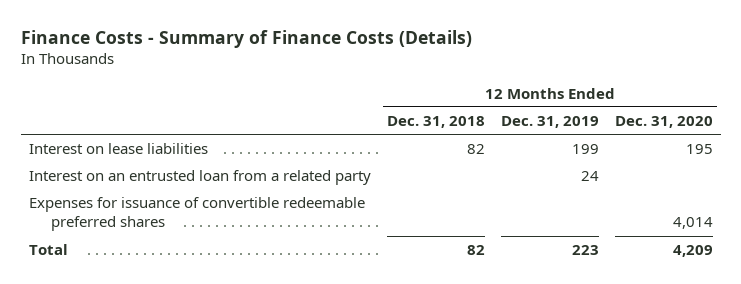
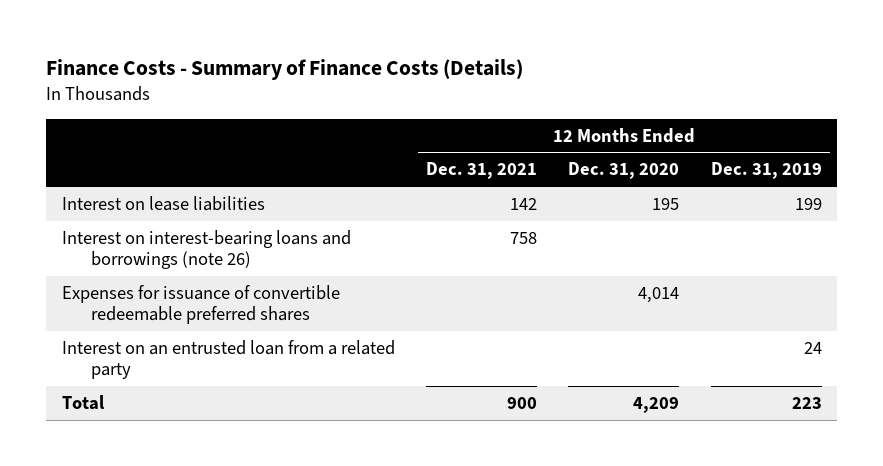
[386,115,485,128] Dec. 31, 2018 -> none
none -> [426,162,538,180] Dec. 31, 2021
none -> [61,230,351,270] Interest on interest-bearing loans and borrowings (note 26)
[28,170,371,186] Interest on an entrusted loan from a related party -> [61,340,395,380] Interest on an entrusted loan from a related party

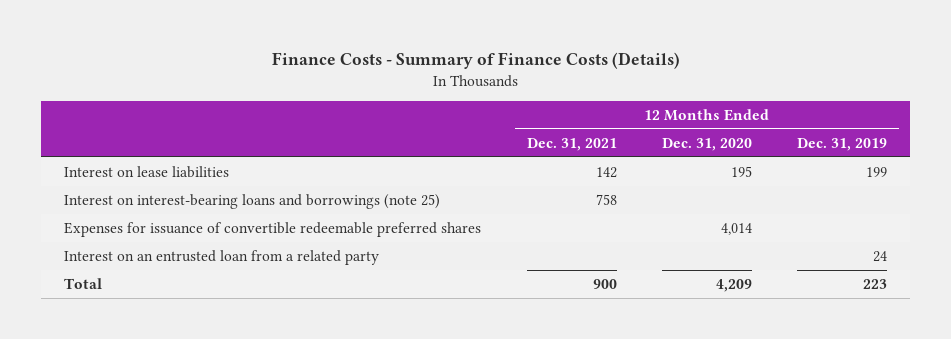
[61,230,351,270] Interest on interest-bearing loans and borrowings (note 26) -> [64,193,441,209] Interest on interest-bearing loans and borrowings (note 25)

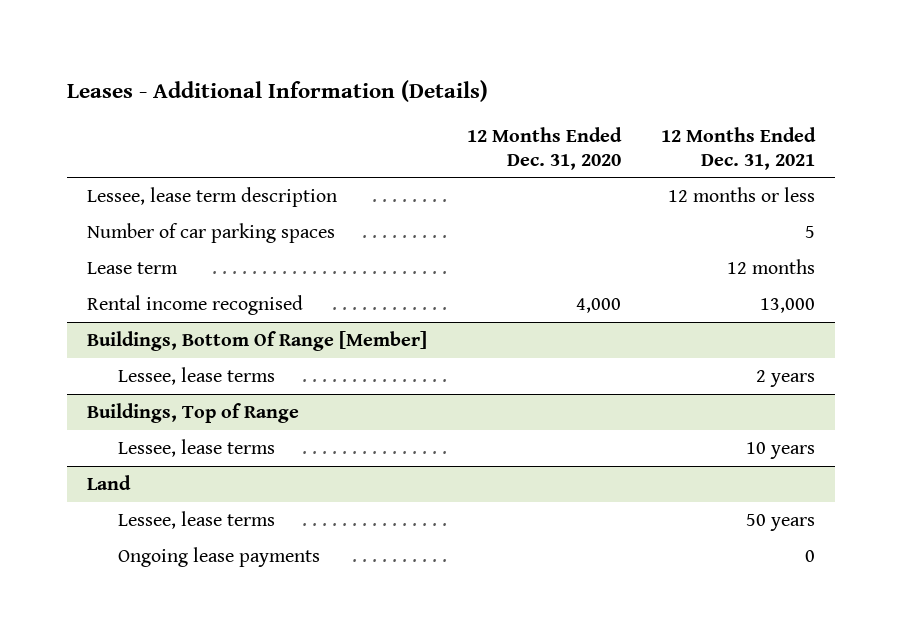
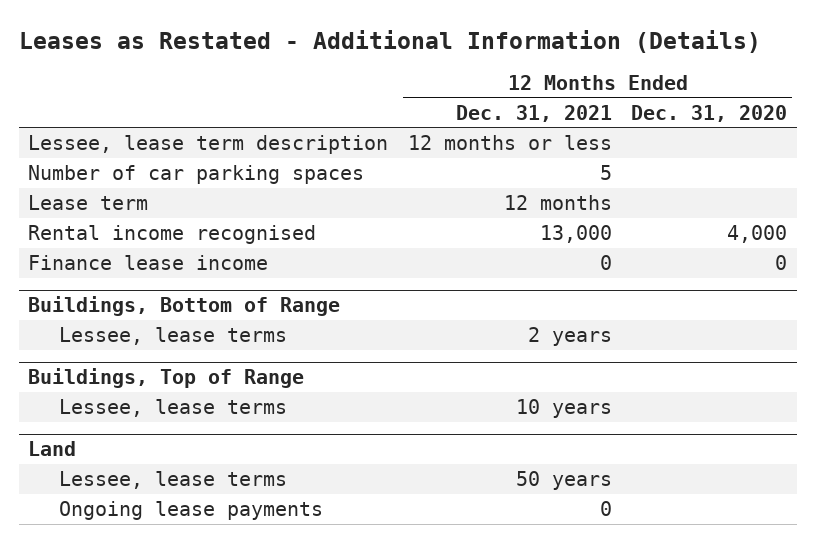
[67,79,489,102] Leases - Additional Information (Details) -> [18,29,761,53] Leases as Restated - Additional Information (Details)
none -> [28,254,269,270] Finance lease income
[87,330,428,351] Buildings, Bottom Of Range [Member] -> [28,296,341,317] Buildings, Bottom of Range

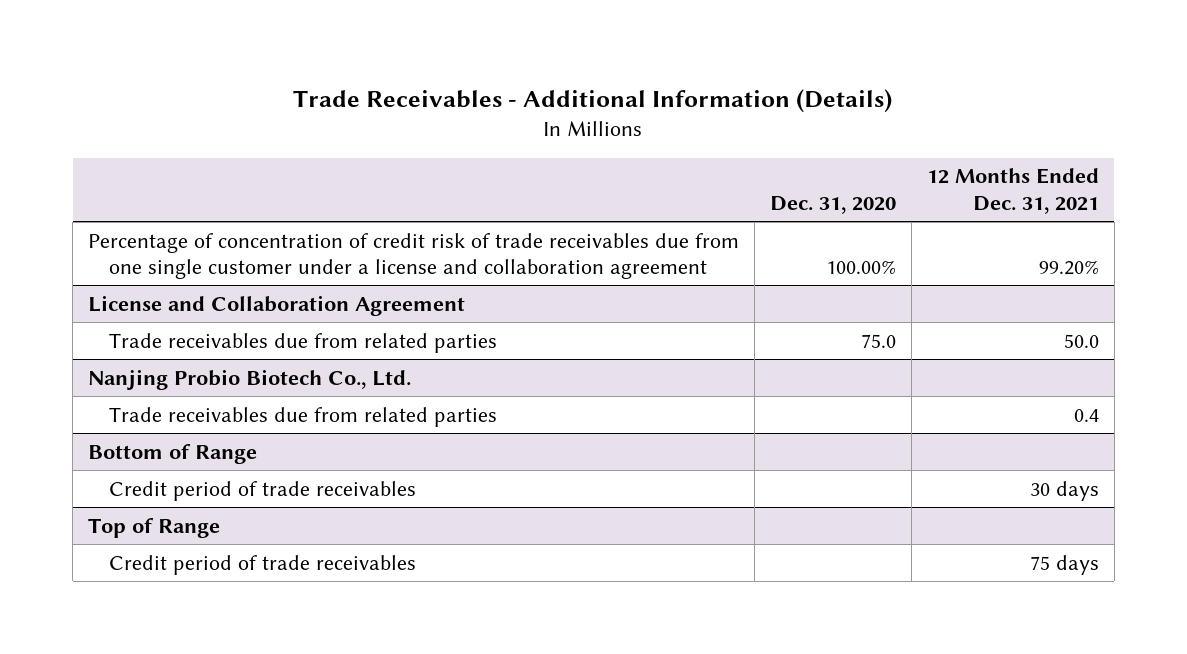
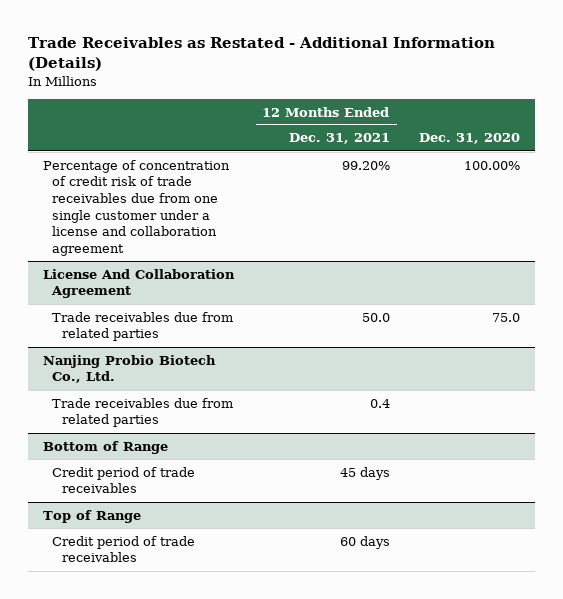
[293,88,893,113] Trade Receivables - Additional Information (Details) -> [27,37,495,72] Trade Receivables as Restated - Additional Information (Details)
[87,294,465,316] License and Collaboration Agreement -> [42,268,235,299] License And Collaboration Agreement
[1029,480,1099,501] 30 days -> [339,466,390,480] 45 days
[1029,554,1099,575] 75 days -> [339,535,390,549] 60 days

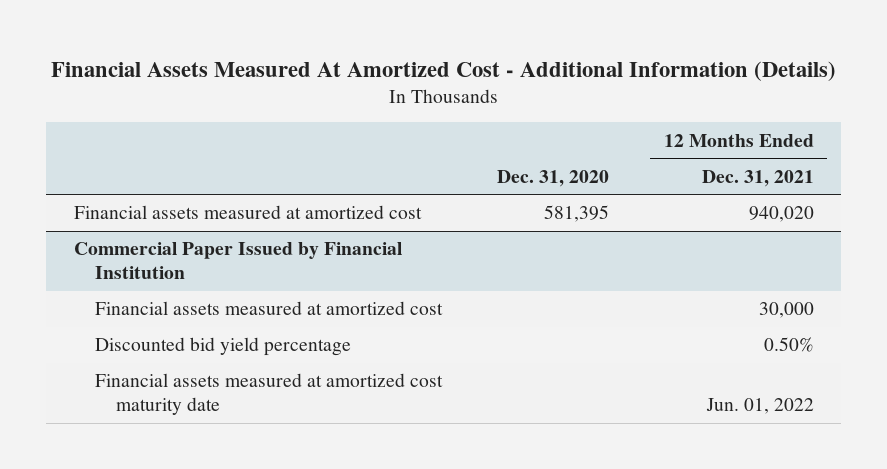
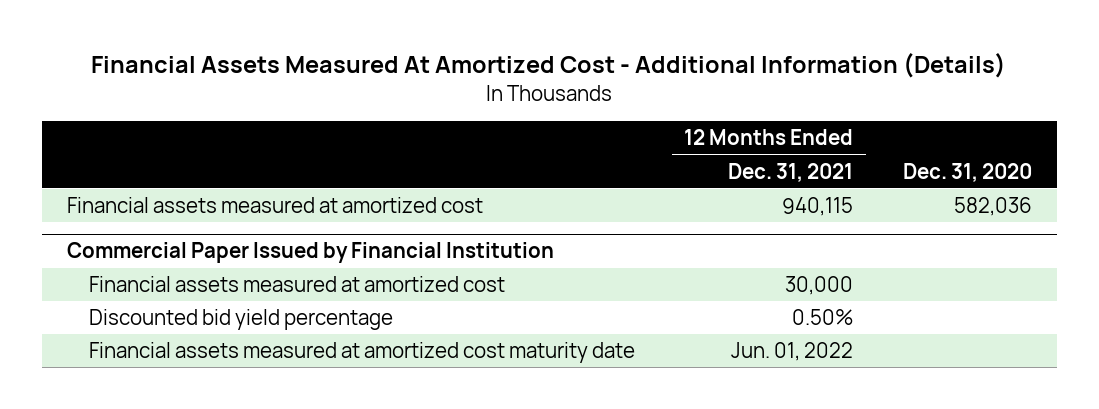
[543,205,609,223] 581,395 -> [954,197,1033,217] 582,036
[748,206,814,223] 940,020 -> [782,197,854,217] 940,115

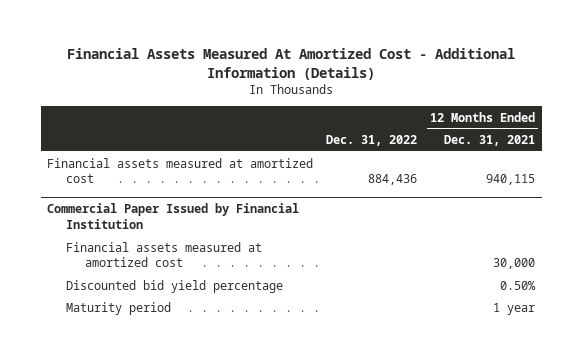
[903,162,1033,182] Dec. 31, 2020 -> none
none -> [326,135,418,147] Dec. 31, 2022
[88,342,635,364] Financial assets measured at amortized cost maturity date -> none
none -> [65,301,171,315] Maturity period

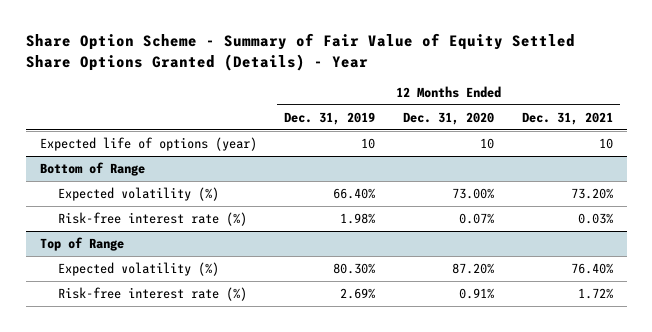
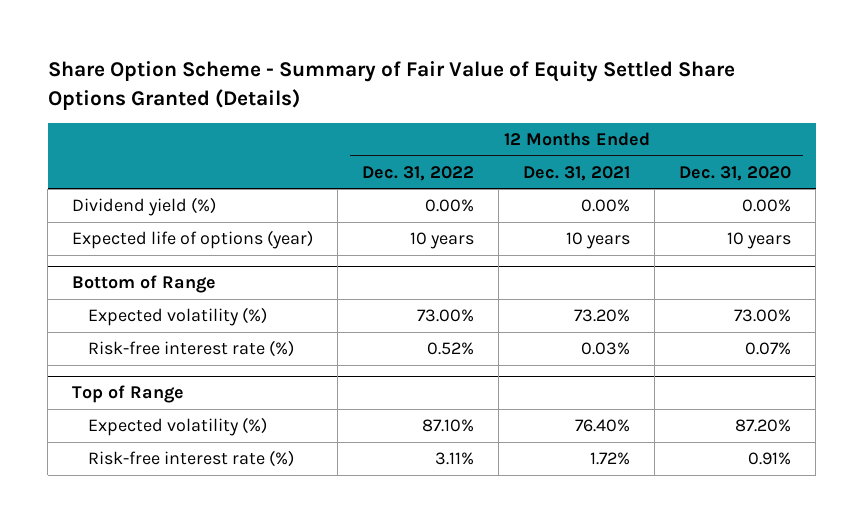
[25,33,575,71] Share Option Scheme - Summary of Fair Value of Equity Settled Share Options Granted (Details) - Year -> [47,61,735,110] Share Option Scheme - Summary of Fair Value of Equity Settled Share Options Granted (Details)
[284,111,376,125] Dec. 31, 2019 -> none
none -> [362,165,475,181] Dec. 31, 2022
none -> [72,197,217,217] Dividend yield (%)
[480,138,495,150] 10 -> [727,232,792,250] 10 years
[598,138,613,150] 10 -> [566,232,631,250] 10 years

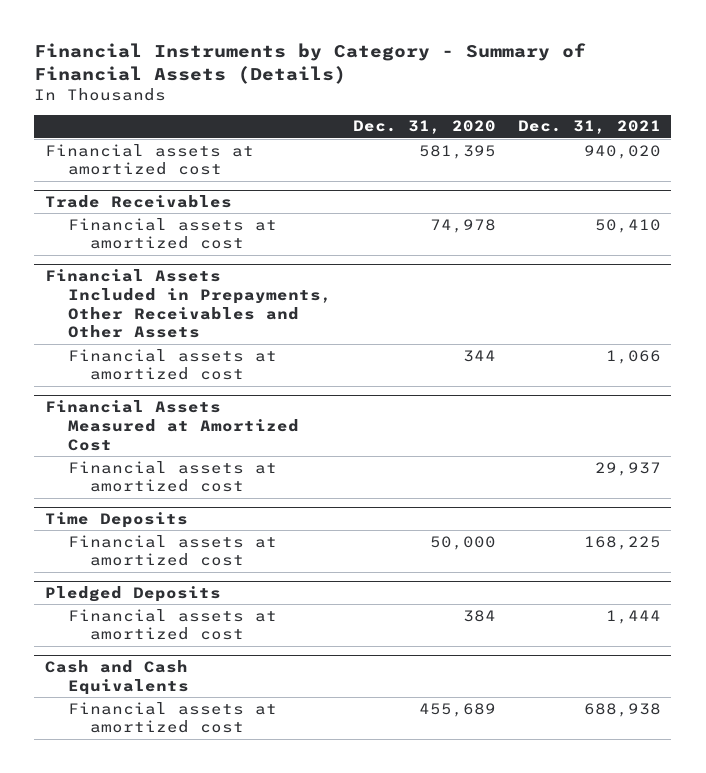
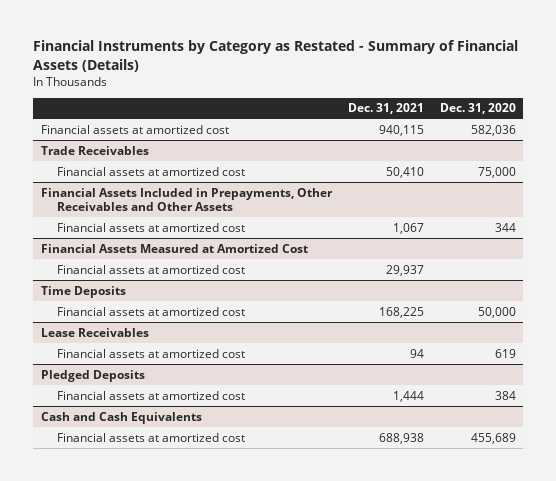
[34,43,587,85] Financial Instruments by Category - Summary of Financial Assets (Details) -> [32,40,518,72] Financial Instruments by Category as Restated - Summary of Financial Assets (Details)
[419,144,497,159] 581,395 -> [470,124,516,136] 582,036
[583,144,661,159] 940,020 -> [378,124,424,136] 940,115
[430,218,497,233] 74,978 -> [477,166,516,178] 75,000
[605,349,661,364] 1,066 -> [392,222,424,234] 1,067
none -> [40,327,149,337] Lease Receivables
none -> [56,348,245,358] Financial assets at amortized cost

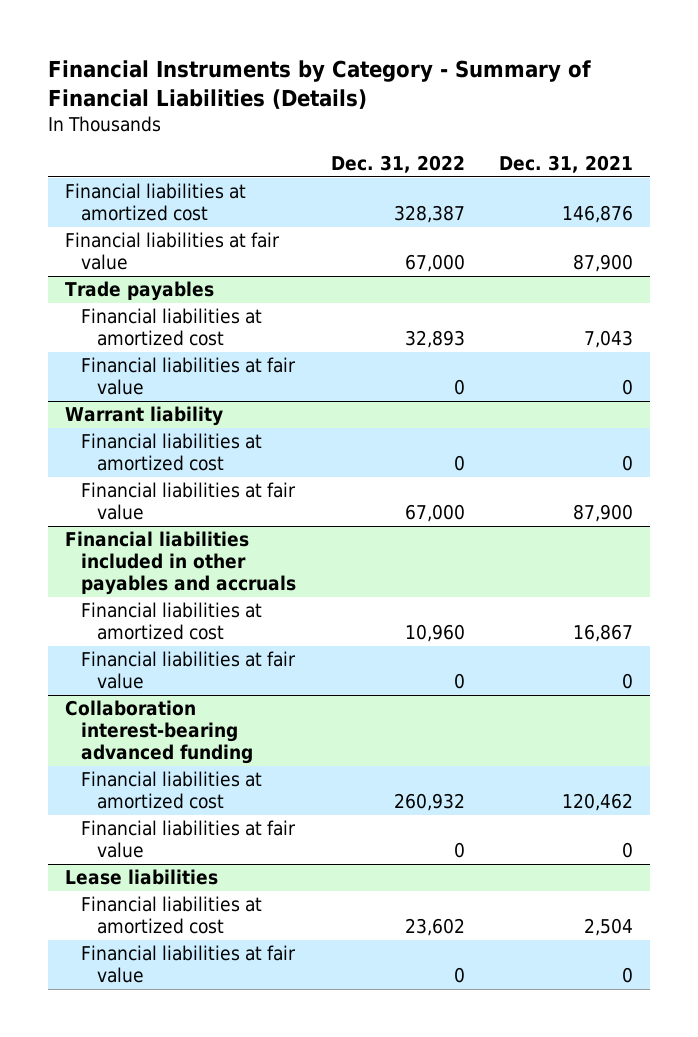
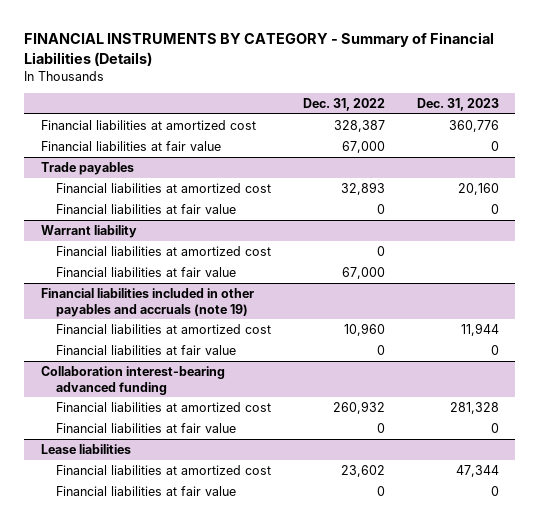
[48,59,592,109] Financial Instruments by Category - Summary of Financial Liabilities (Details) -> [24,32,495,66] FINANCIAL INSTRUMENTS BY CATEGORY - Summary of Financial Liabilities (Details)
[499,154,634,173] Dec. 31, 2021 -> none
none -> [417,98,500,112] Dec. 31, 2023
[65,531,296,596] Financial liabilities included in other payables and accruals -> [40,287,254,317] Financial liabilities included in other payables and accruals (note 19)

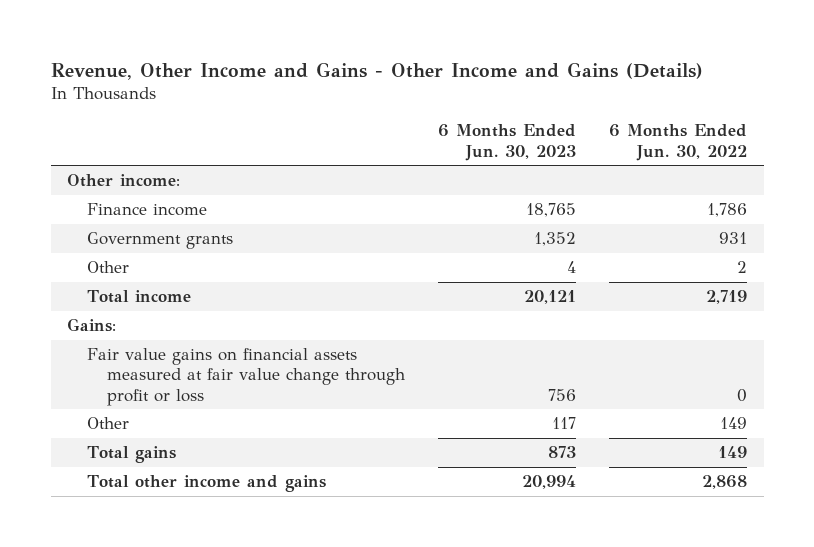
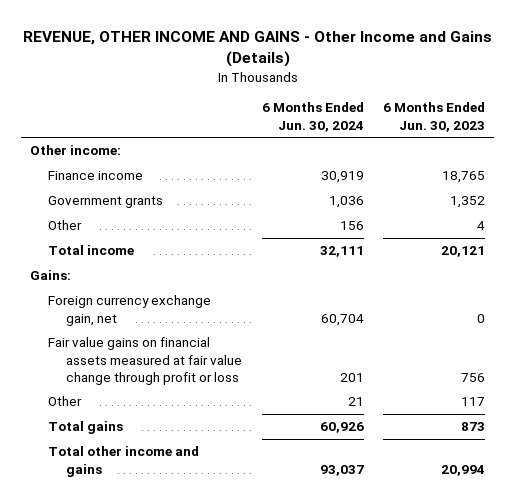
[50,61,703,80] Revenue, Other Income and Gains - Other Income and Gains (Details) -> [22,31,492,68] REVENUE, OTHER INCOME AND GAINS - Other Income and Gains (Details)
[609,124,748,161] 6 Months Ended Jun. 30, 2022 -> none
none -> [261,102,364,132] 6 Months Ended Jun. 30, 2024
none -> [48,295,212,326] Foreign currency exchange gain, net

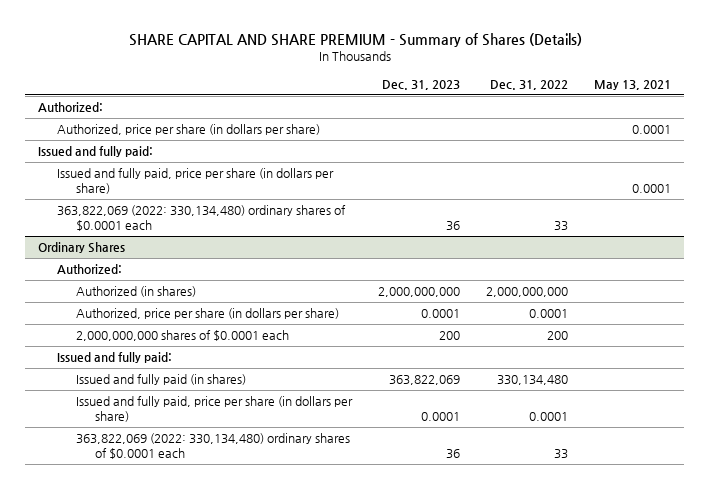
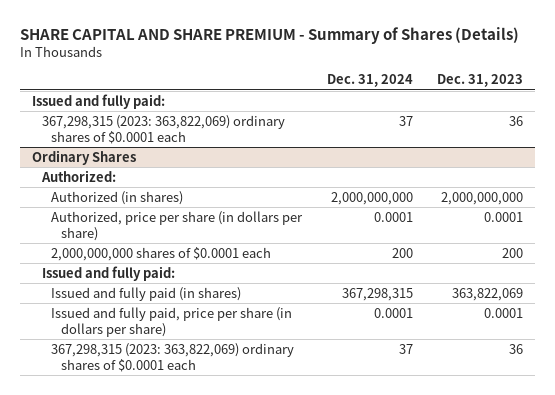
[490,79,569,90] Dec. 31, 2022 -> none
[594,79,672,90] May 13, 2021 -> none
none -> [326,74,413,88] Dec. 31, 2024
[37,102,103,113] Authorized: -> none
[56,124,320,136] Authorized, price per share (in dollars per share) -> none
[56,168,334,195] Issued and fully paid, price per share (in dollars per share) -> none
[56,205,346,232] 363,822,069 (2022: 330,134,480) ordinary shares of $0.0001 each -> [41,114,285,144] 367,298,315 (2023: 363,822,069) ordinary shares of $0.0001 each
[75,433,350,460] 363,822,069 (2022: 330,134,480) ordinary shares of $0.0001 each -> [51,342,295,372] 367,298,315 (2023: 363,822,069) ordinary shares of $0.0001 each

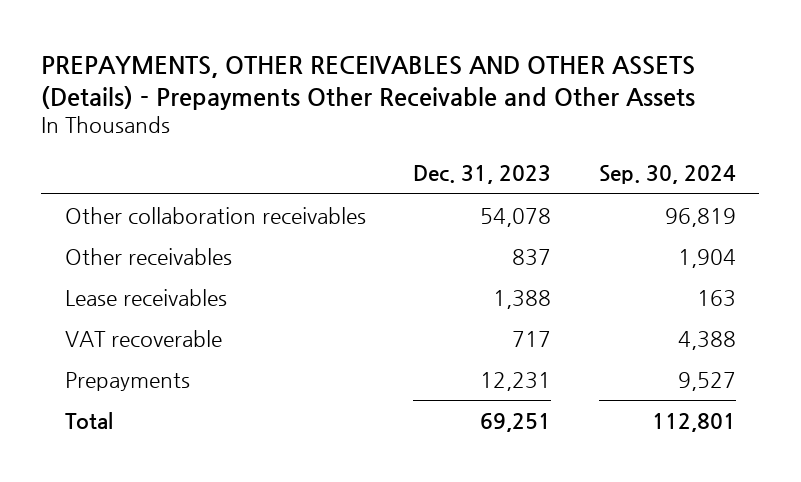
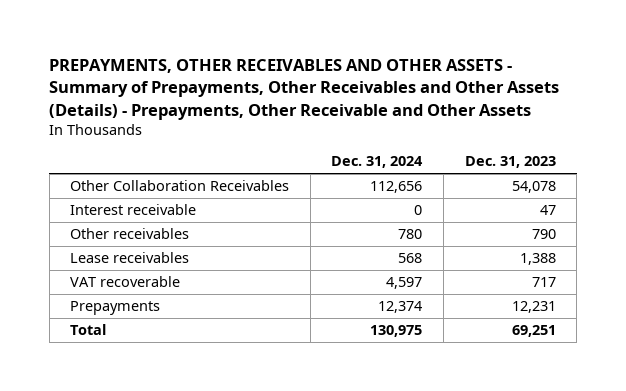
[41,56,696,110] PREPAYMENTS, OTHER RECEIVABLES AND OTHER ASSETS (Details) - Prepayments Other Receivable and Other Assets -> [49,59,560,120] PREPAYMENTS, OTHER RECEIVABLES AND OTHER ASSETS - Summary of Prepayments, Other Receivables and Other Assets (Details) - Prepayments, Other Receivable and Other Assets
[598,165,736,185] Sep. 30, 2024 -> none
none -> [331,156,424,169] Dec. 31, 2024
[65,206,367,224] Other collaboration receivables -> [70,180,290,192] Other Collaboration Receivables
none -> [70,204,197,216] Interest receivable
[512,248,552,266] 837 -> [531,229,556,240] 790

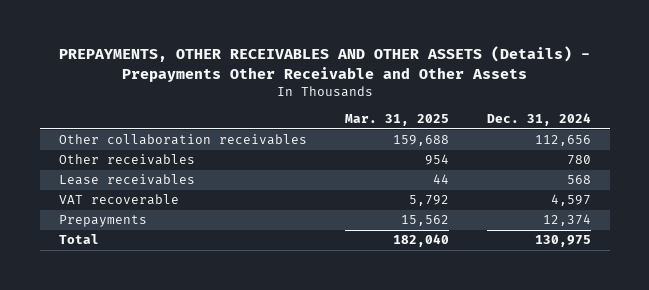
[49,59,560,120] PREPAYMENTS, OTHER RECEIVABLES AND OTHER ASSETS - Summary of Prepayments, Other Receivables and Other Assets (Details) - Prepayments, Other Receivable and Other Assets -> [58,46,590,82] PREPAYMENTS, OTHER RECEIVABLES AND OTHER ASSETS (Details) - Prepayments Other Receivable and Other Assets
[464,156,556,169] Dec. 31, 2023 -> none
none -> [344,114,449,127] Mar. 31, 2025
[70,204,197,216] Interest receivable -> none
[70,180,290,192] Other Collaboration Receivables -> [58,134,307,146] Other collaboration receivables

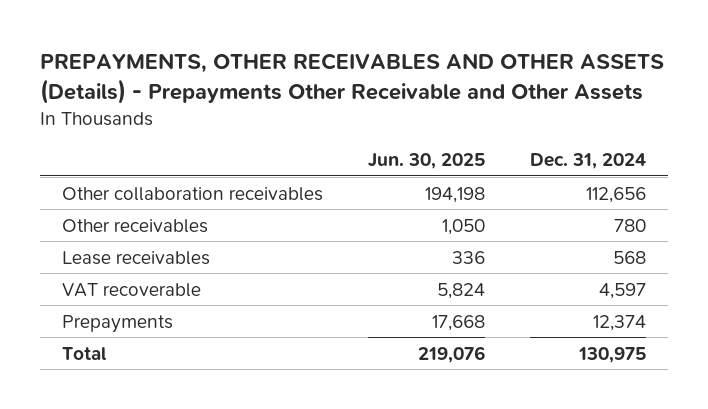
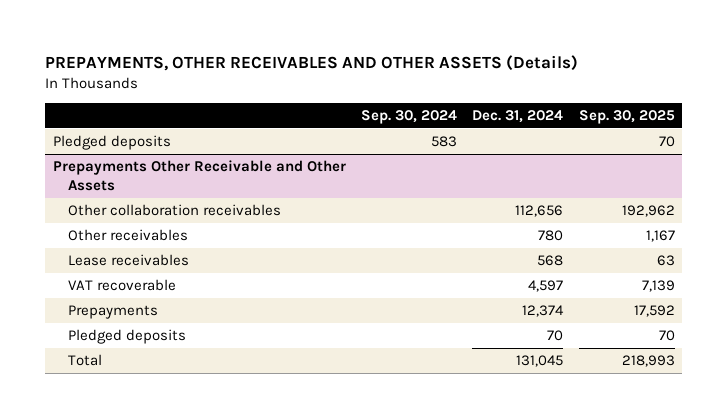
[39,53,664,105] PREPAYMENTS, OTHER RECEIVABLES AND OTHER ASSETS (Details) - Prepayments Other Receivable and Other Assets -> [45,55,579,72] PREPAYMENTS, OTHER RECEIVABLES AND OTHER ASSETS (Details)
[368,153,486,170] Jun. 30, 2025 -> none
none -> [361,110,458,125] Sep. 30, 2024
none -> [578,110,675,125] Sep. 30, 2025
none -> [52,134,171,150] Pledged deposits
none -> [52,159,346,192] Prepayments Other Receivable and Other Assets
none -> [67,328,186,344] Pledged deposits
[577,346,646,363] 130,975 -> [516,354,564,367] 131,045

